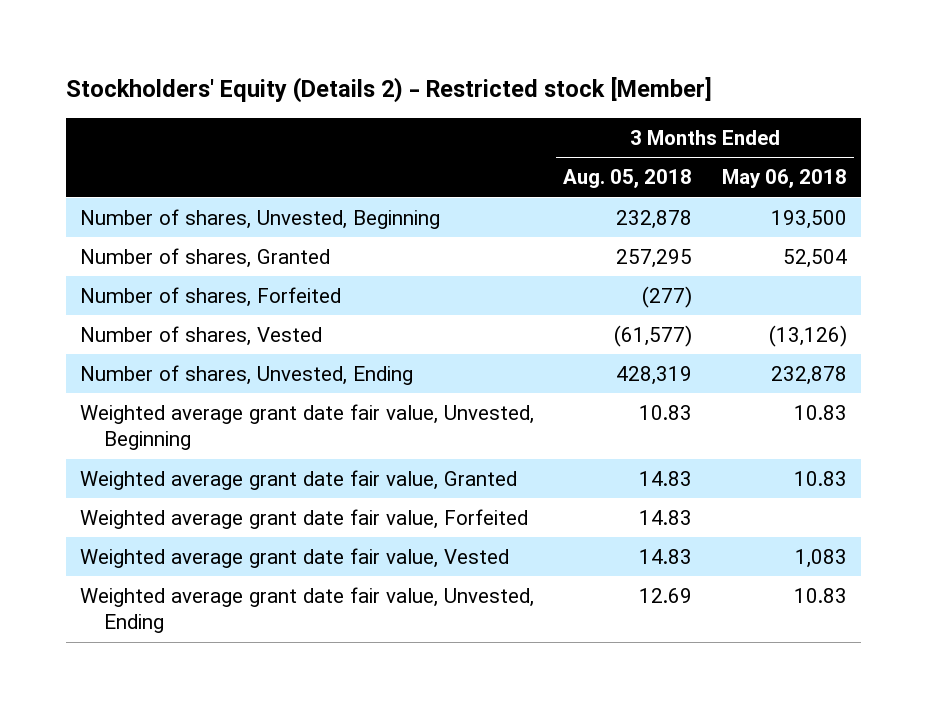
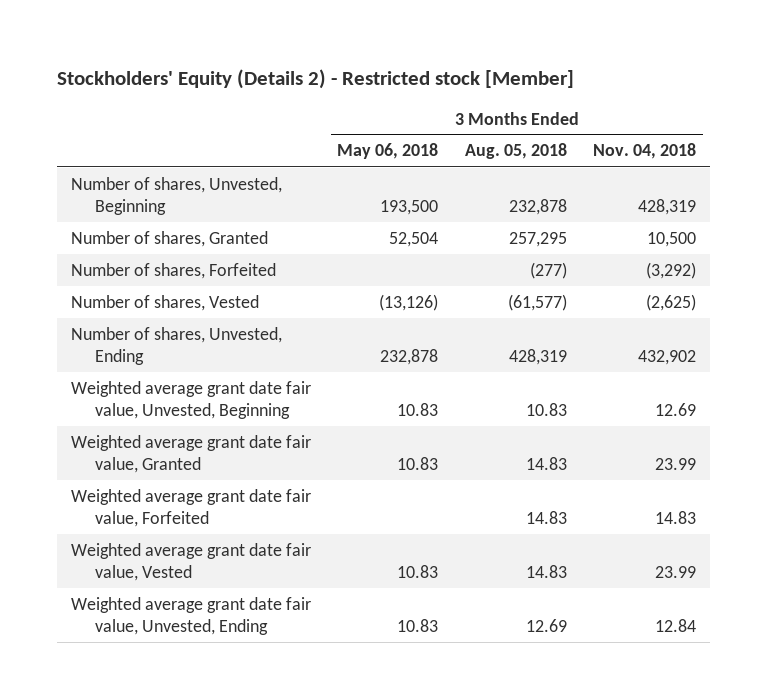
none -> [593,143,697,160] Nov. 04, 2018
[794,548,847,568] 1,083 -> [397,564,439,578] 10.83

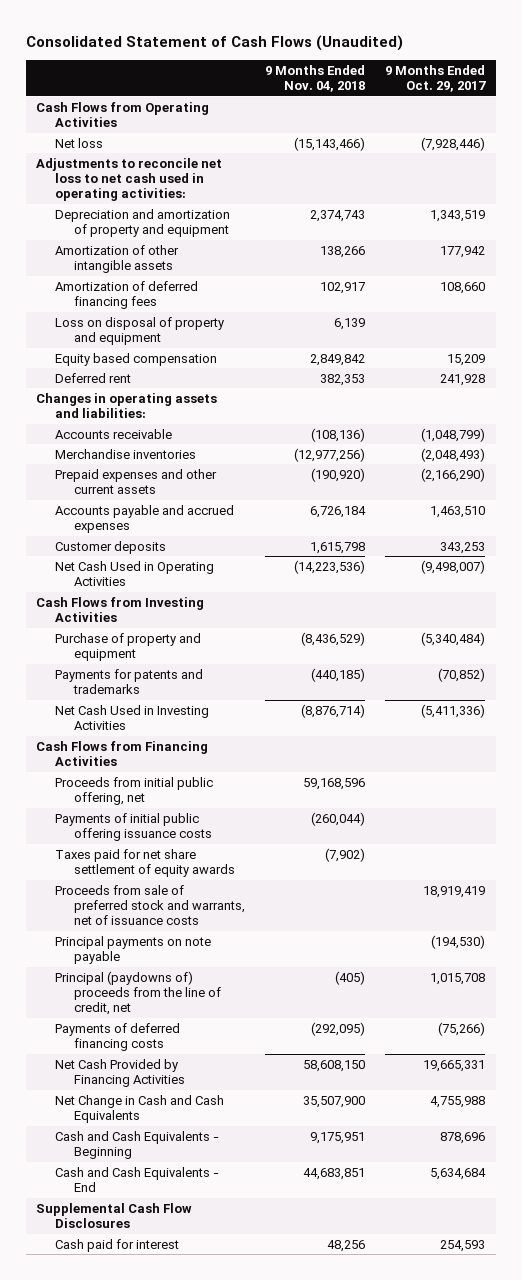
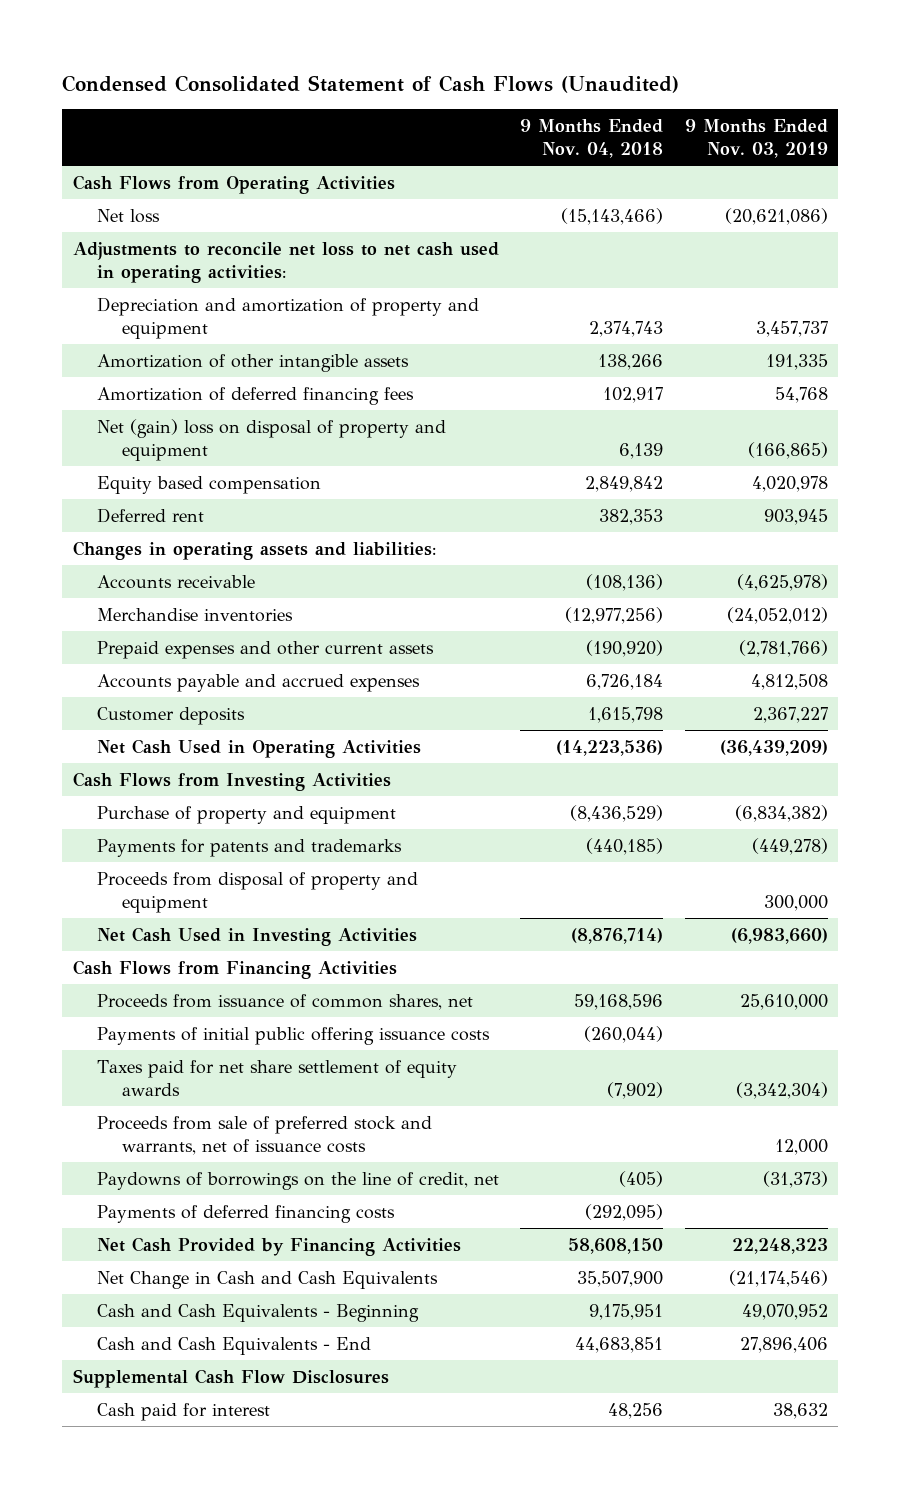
[26,34,404,51] Consolidated Statement of Cash Flows (Unaudited) -> [62,74,680,93] Condensed Consolidated Statement of Cash Flows (Unaudited)
[385,64,487,93] 9 Months Ended Oct. 29, 2017 -> none
none -> [684,118,828,158] 9 Months Ended Nov. 03, 2019
[55,316,225,346] Loss on disposal of property and equipment -> [97,418,447,461] Net (gain) loss on disposal of property and equipment
none -> [97,871,419,913] Proceeds from disposal of property and equipment
[55,776,214,806] Proceeds from initial public offering, net -> [97,993,474,1010] Proceeds from issuance of common shares, net
[55,935,212,965] Principal payments on note payable -> none
[55,970,221,1016] Principal (paydowns of) proceeds from the line of credit, net -> [97,1171,500,1190] Paydowns of borrowings on the line of credit, net

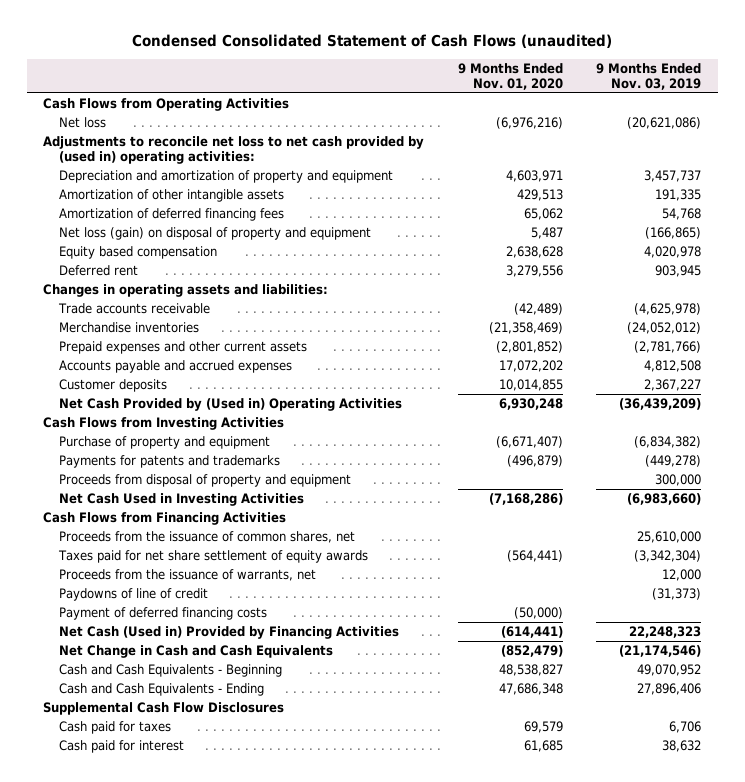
[62,74,680,93] Condensed Consolidated Statement of Cash Flows (Unaudited) -> [132,34,613,49] Condensed Consolidated Statement of Cash Flows (unaudited)
[520,118,664,158] 9 Months Ended Nov. 04, 2018 -> none
none -> [457,63,563,90] 9 Months Ended Nov. 01, 2020
[73,241,500,283] Adjustments to reconcile net loss to net cash used in operating activities: -> [43,136,425,164] Adjustments to reconcile net loss to net cash provided by (used in) operating activities:
[97,418,447,461] Net (gain) loss on disposal of property and equipment -> [59,227,372,241] Net loss (gain) on disposal of property and equipment
[97,574,256,589] Accounts receivable -> [58,303,211,315] Trade accounts receivable
[97,738,422,758] Net Cash Used in Operating Activities -> [59,398,403,412] Net Cash Provided by (Used in) Operating Activities
[97,1026,491,1045] Payments of initial public offering issuance costs -> none
[97,993,474,1010] Proceeds from issuance of common shares, net -> [59,531,356,544] Proceeds from the issuance of common shares, net
[97,1115,433,1155] Proceeds from sale of preferred stock and warrants, net of issuance costs -> [59,569,317,582] Proceeds from the issuance of warrants, net
[97,1171,500,1190] Paydowns of borrowings on the line of credit, net -> [59,588,209,602] Paydowns of line of credit
[97,1204,396,1223] Payments of deferred financing costs -> [59,607,268,621] Payment of deferred financing costs
[97,1236,462,1256] Net Cash Provided by Financing Activities -> [59,626,400,640] Net Cash (Used in) Provided by Financing Activities
[97,1336,372,1355] Cash and Cash Equivalents - End -> [59,683,265,697] Cash and Cash Equivalents - Ending
none -> [59,721,172,735] Cash paid for taxes

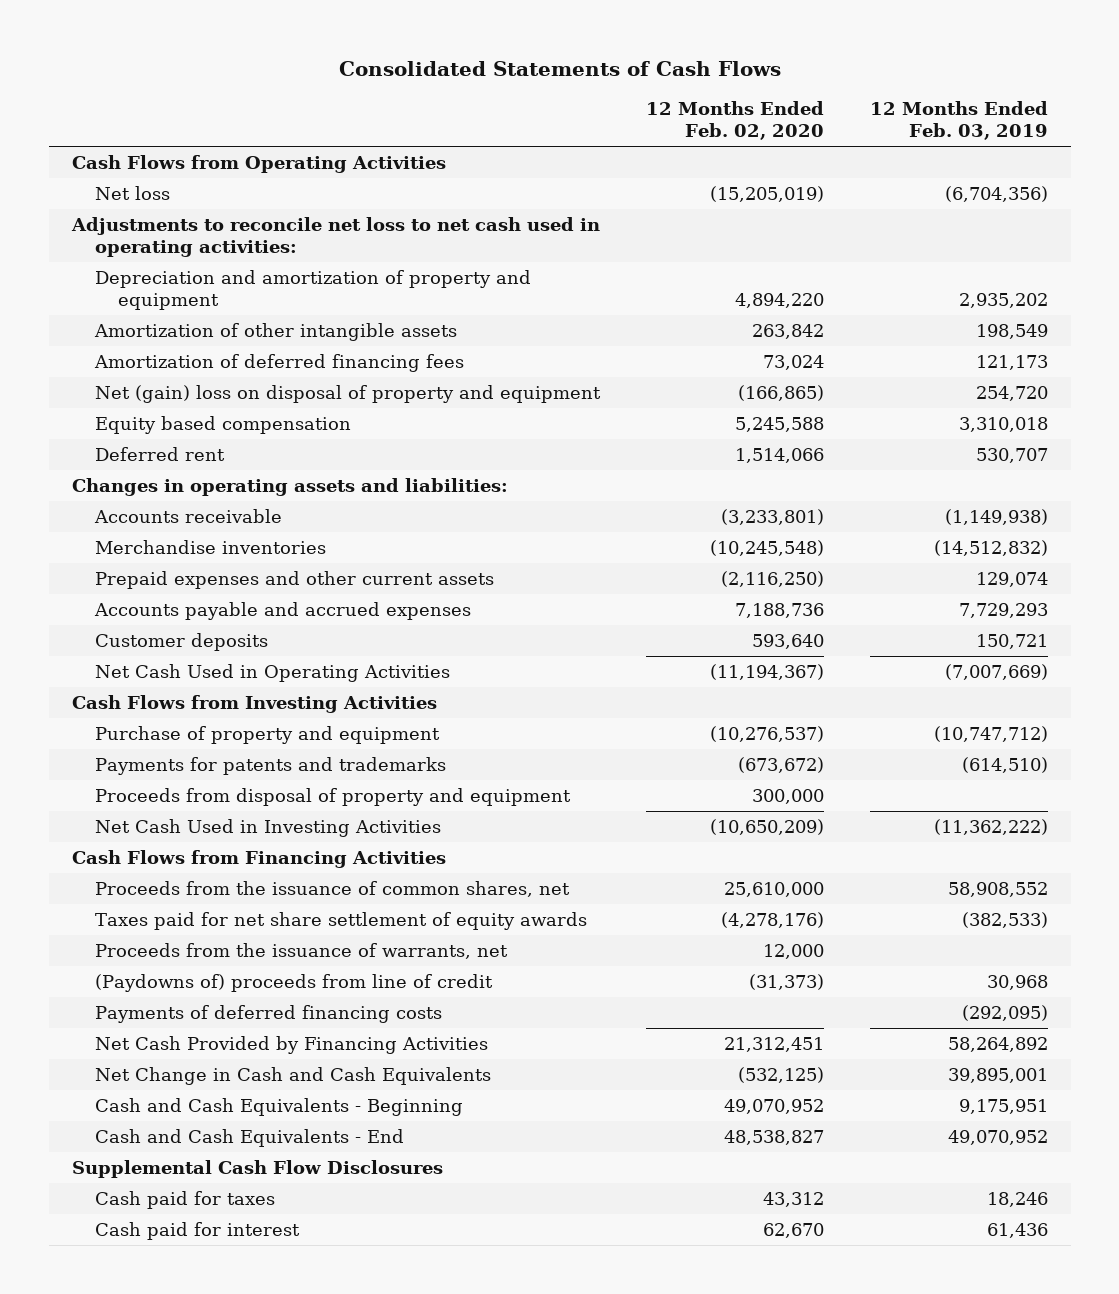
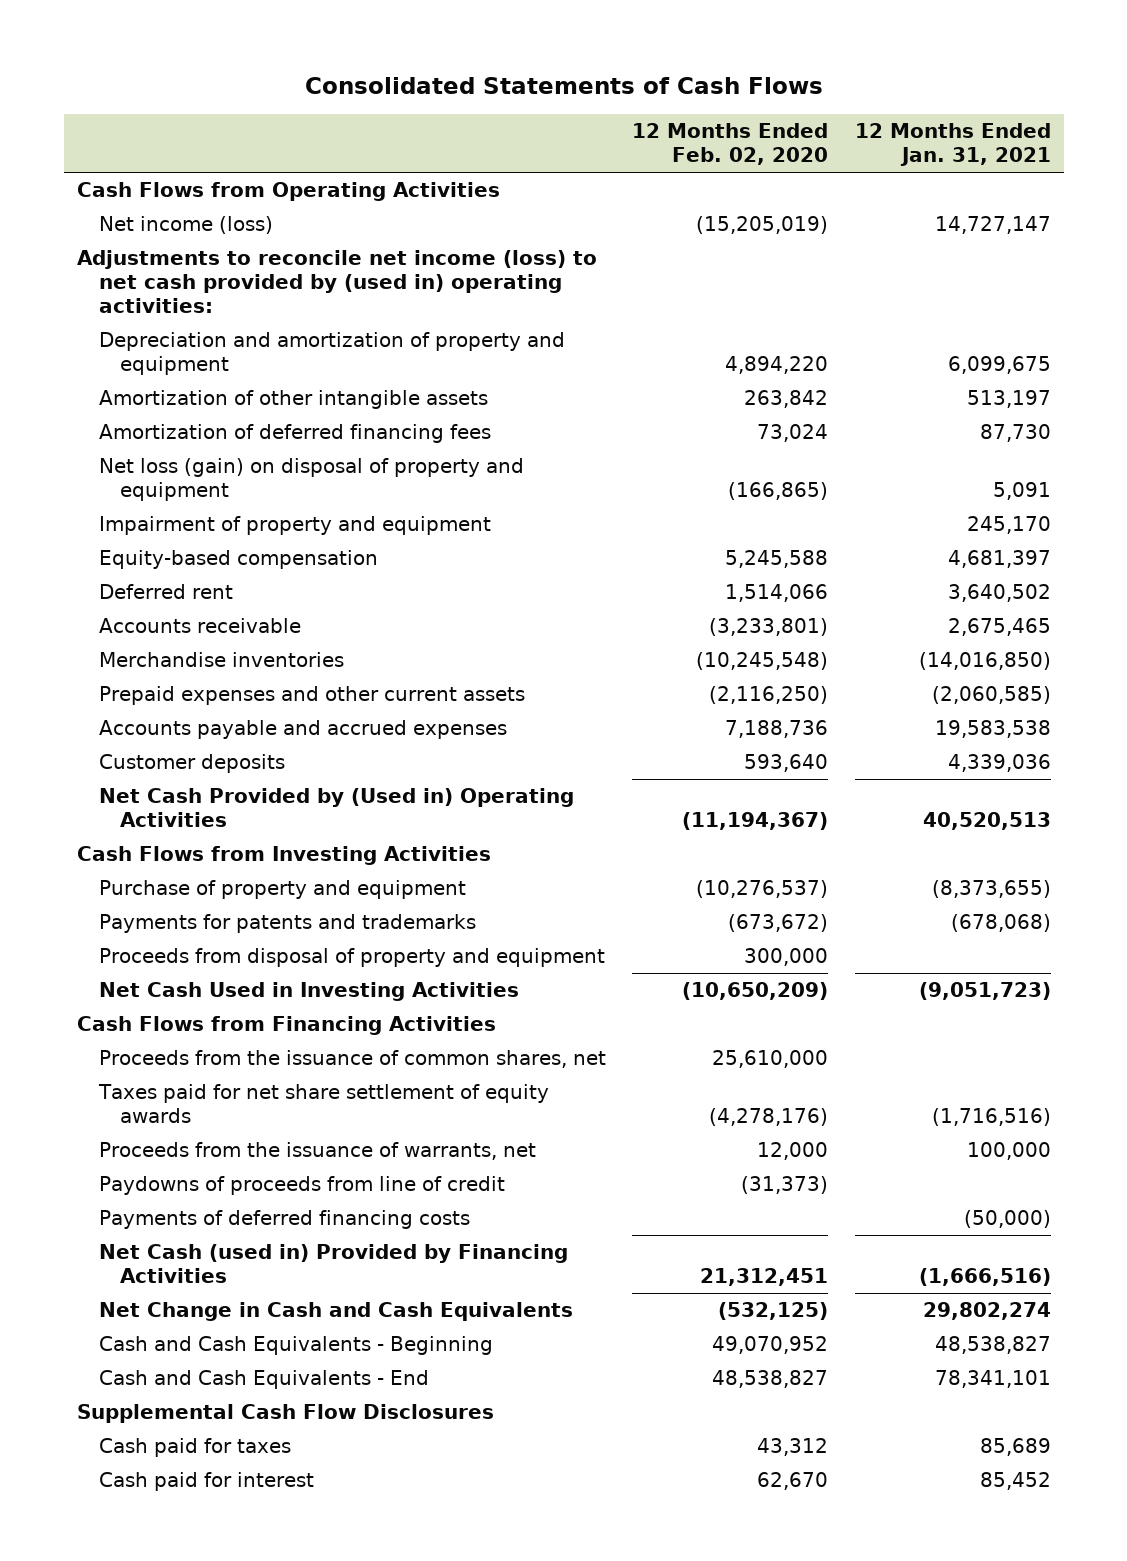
[869,101,1048,141] 12 Months Ended Feb. 03, 2019 -> none
none -> [854,123,1051,167] 12 Months Ended Jan. 31, 2021
[94,185,170,200] Net loss -> [98,216,273,235] Net income (loss)
[70,216,600,257] Adjustments to reconcile net loss to net cash used in operating activities: -> [76,250,597,314] Adjustments to reconcile net income (loss) to net cash provided by (used in) operating activities:
[94,384,601,403] Net (gain) loss on disposal of property and equipment -> [98,458,524,502] Net loss (gain) on disposal of property and equipment
none -> [98,516,491,536] Impairment of property and equipment
[94,415,351,434] Equity based compensation -> [98,550,378,570] Equity-based compensation
[71,477,508,496] Changes in operating assets and liabilities: -> none
[94,663,450,682] Net Cash Used in Operating Activities -> [98,788,574,828] Net Cash Provided by (Used in) Operating Activities
[94,973,493,992] (Paydowns of) proceeds from line of credit -> [98,1176,505,1196] Paydowns of proceeds from line of credit
[94,1035,488,1054] Net Cash Provided by Financing Activities -> [98,1244,568,1284] Net Cash (used in) Provided by Financing Activities

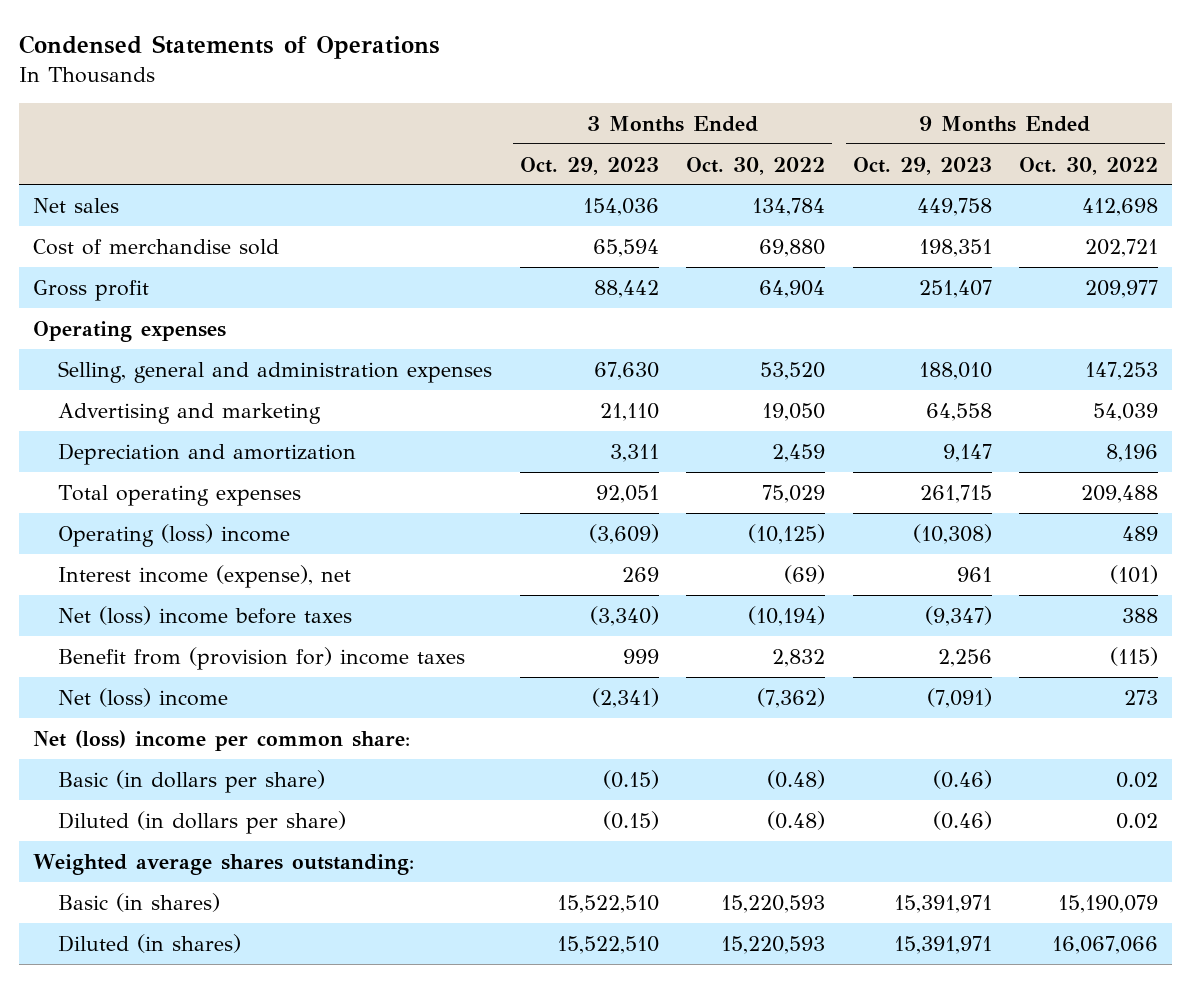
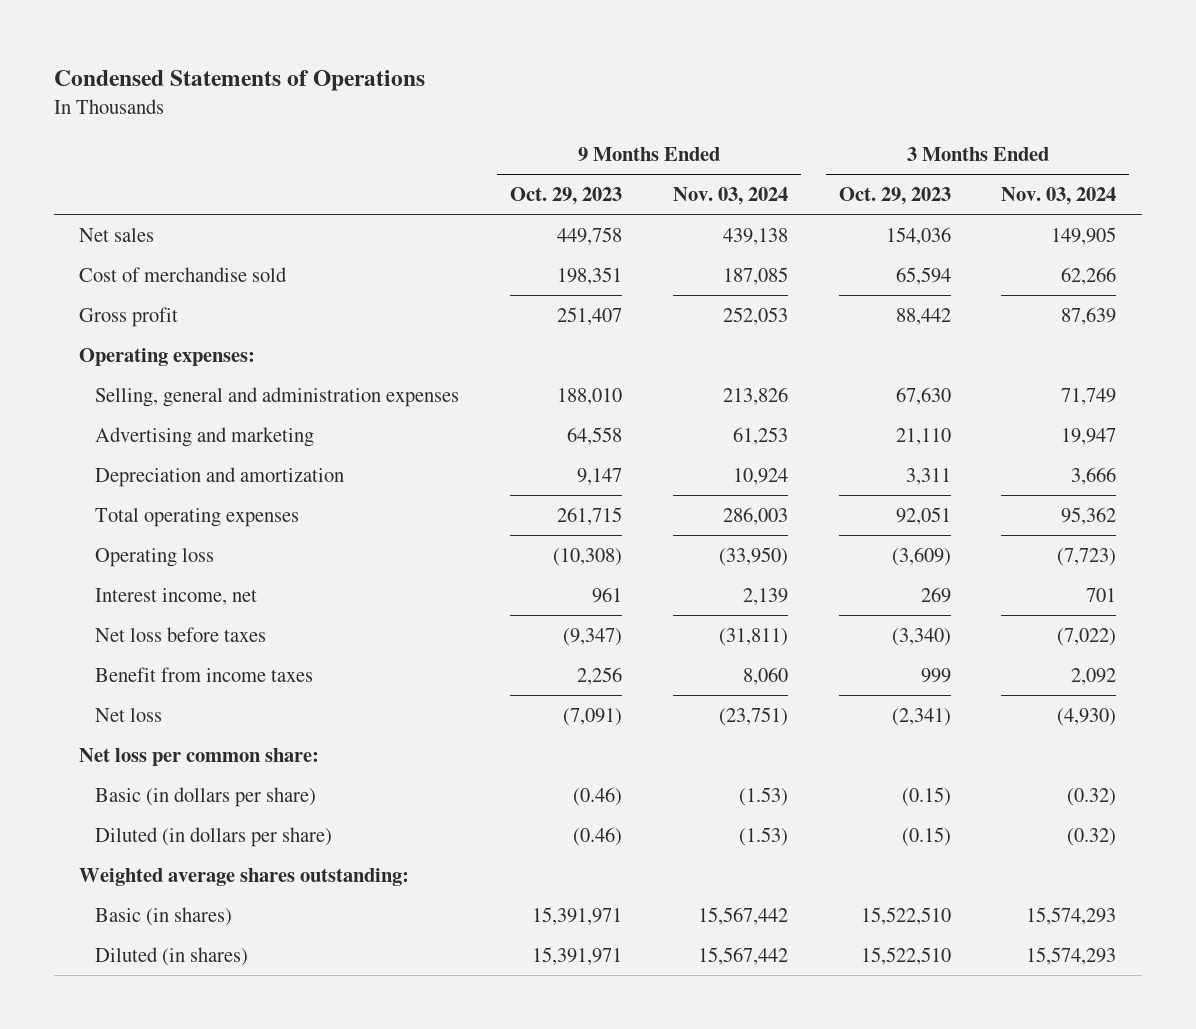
[686,156,826,175] Oct. 30, 2022 -> none
[1019,156,1159,175] Oct. 30, 2022 -> none
none -> [672,186,788,205] Nov. 03, 2024
none -> [1001,186,1117,205] Nov. 03, 2024
[33,320,227,342] Operating expenses -> [79,347,256,366] Operating expenses:
[58,523,291,547] Operating (loss) income -> [95,547,215,567] Operating loss
[58,564,352,588] Interest income (expense), net -> [95,587,258,605] Interest income, net
[58,605,353,625] Net (loss) income before taxes -> [95,626,267,642] Net loss before taxes
[58,646,466,670] Benefit from (provision for) income taxes -> [95,666,314,682] Benefit from income taxes
[58,687,229,707] Net (loss) income -> [95,707,163,722] Net loss
[33,729,411,751] Net (loss) income per common share: -> [79,747,320,766] Net loss per common share:

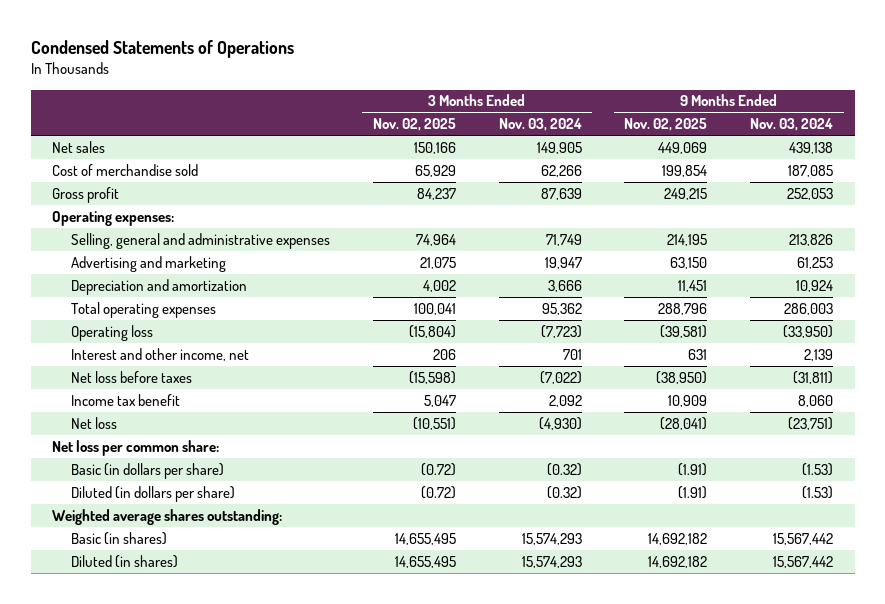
[509,186,622,205] Oct. 29, 2023 -> none
[838,186,951,205] Oct. 29, 2023 -> none
none -> [372,118,456,132] Nov. 02, 2025
none -> [624,118,708,132] Nov. 02, 2025
[95,386,460,407] Selling, general and administration expenses -> [70,232,330,249] Selling, general and administrative expenses
[95,587,258,605] Interest income, net -> [70,347,249,361] Interest and other income, net
[95,666,314,682] Benefit from income taxes -> [70,393,180,406] Income tax benefit

